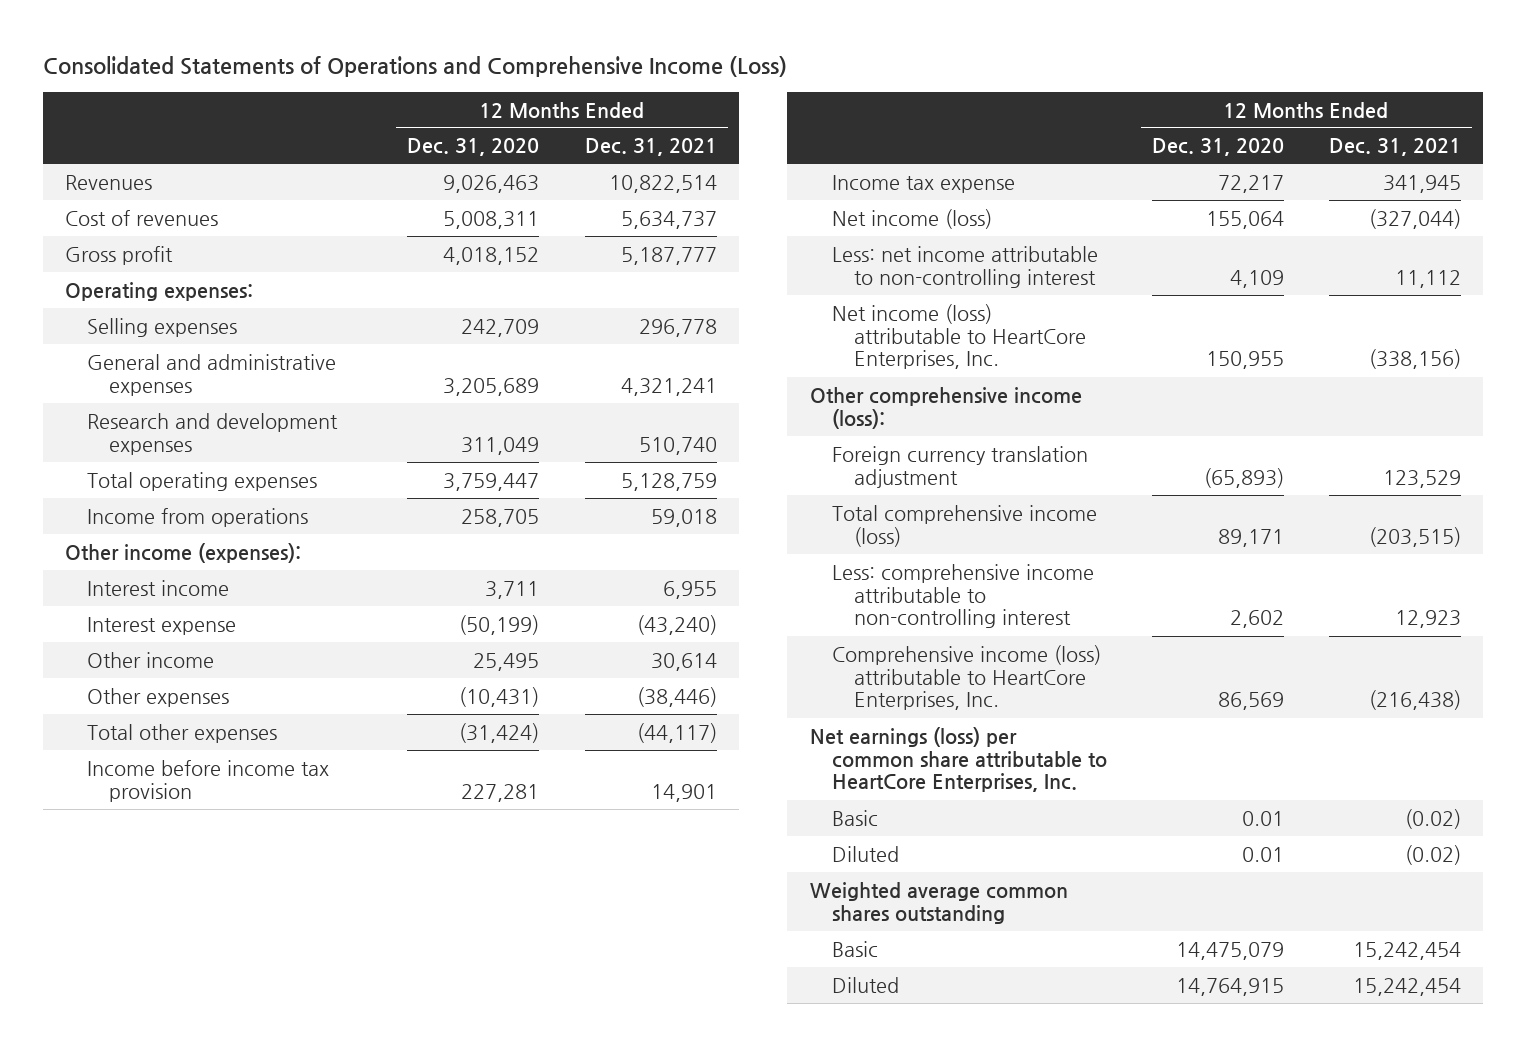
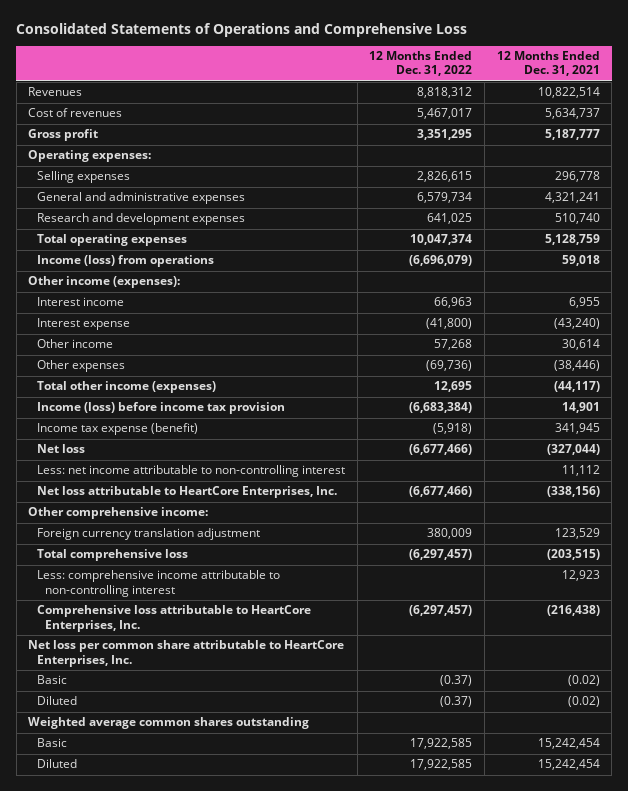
[42,55,787,77] Consolidated Statements of Operations and Comprehensive Income (Loss) -> [16,23,468,38] Consolidated Statements of Operations and Comprehensive Loss
[407,138,540,157] Dec. 31, 2020 -> none
none -> [369,51,473,77] 12 Months Ended Dec. 31, 2022
[87,507,309,527] Income from operations -> [36,255,214,268] Income (loss) from operations
[87,723,278,743] Total other expenses -> [36,381,216,394] Total other income (expenses)
[87,759,330,802] Income before income tax provision -> [36,402,285,415] Income (loss) before income tax provision
[831,174,1015,193] Income tax expense -> [36,423,198,436] Income tax expense (benefit)
[831,208,992,229] Net income (loss) -> [36,444,85,454] Net loss
[831,303,1086,370] Net income (loss) attributable to HeartCore Enterprises, Inc. -> [36,486,337,499] Net loss attributable to HeartCore Enterprises, Inc.
[809,386,1082,429] Other comprehensive income (loss): -> [28,507,209,520] Other comprehensive income:
[831,504,1097,547] Total comprehensive income (loss) -> [36,549,188,562] Total comprehensive loss
[831,644,1101,711] Comprehensive income (loss) attributable to HeartCore Enterprises, Inc. -> [36,605,311,632] Comprehensive loss attributable to HeartCore Enterprises, Inc.
[809,726,1107,793] Net earnings (loss) per common share attributable to HeartCore Enterprises, Inc. -> [28,640,345,667] Net loss per common share attributable to HeartCore Enterprises, Inc.

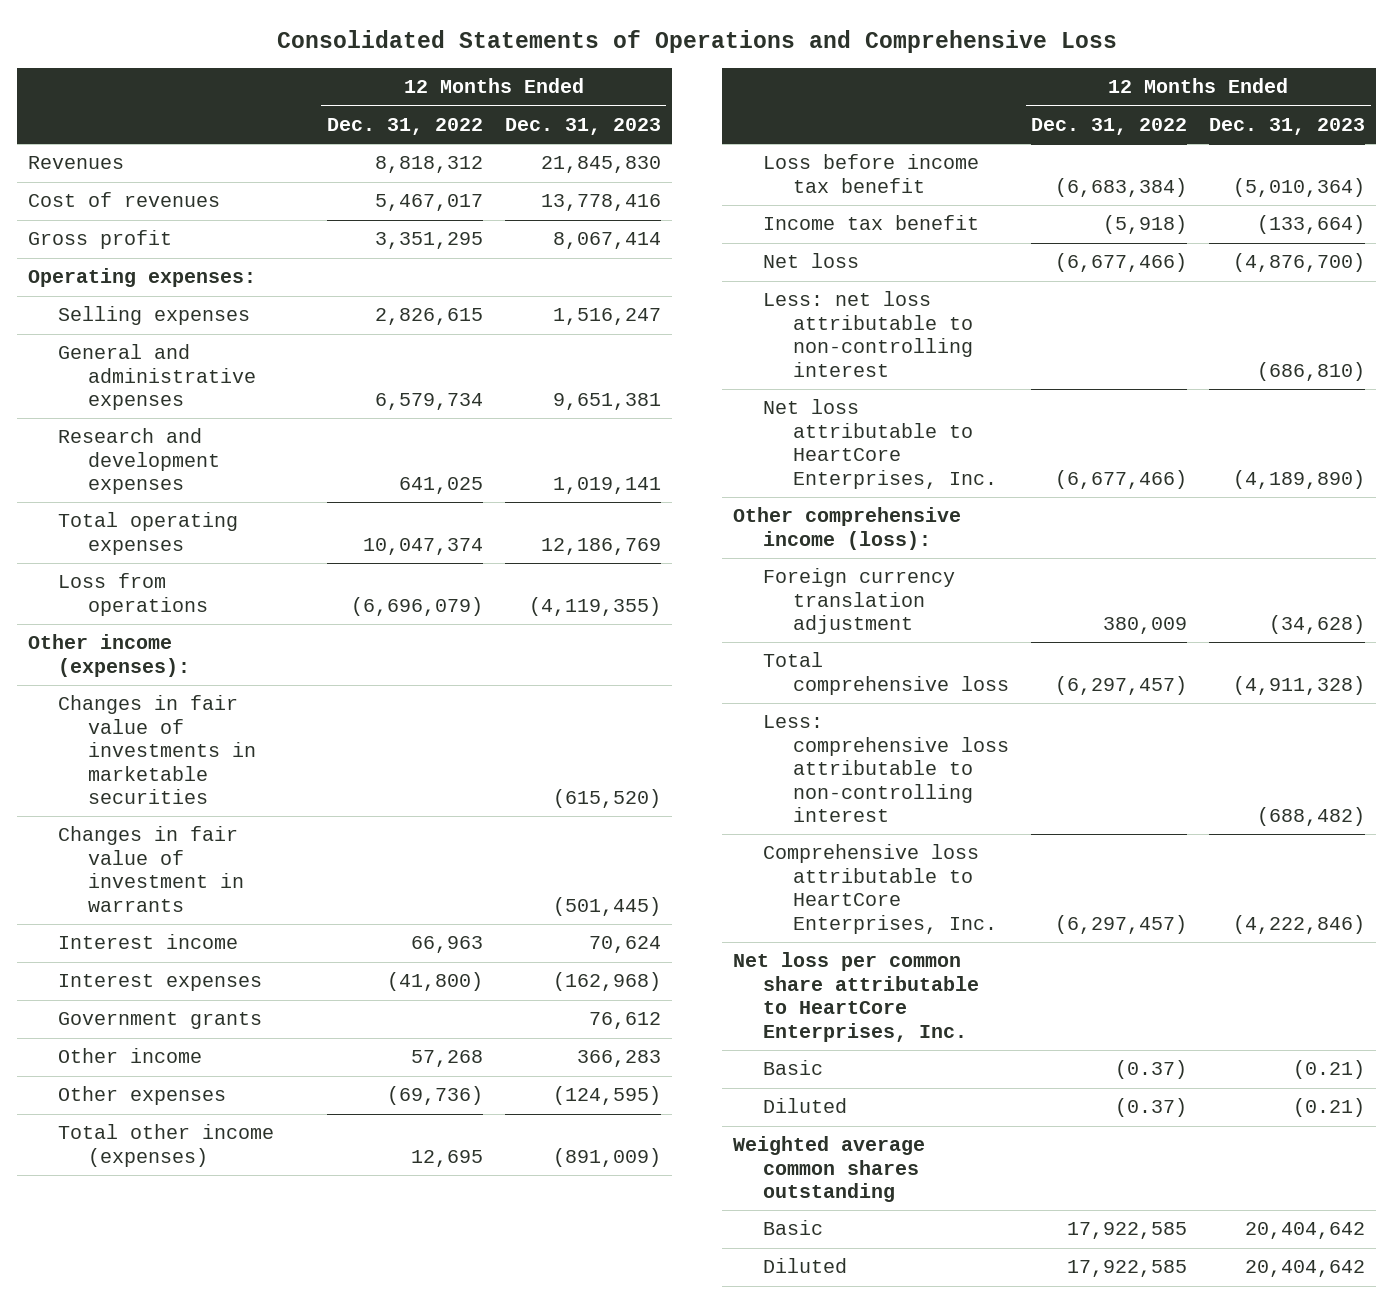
[496,51,600,77] 12 Months Ended Dec. 31, 2021 -> none
none -> [504,117,661,135] Dec. 31, 2023
[36,255,214,268] Income (loss) from operations -> [58,573,209,616] Loss from operations
none -> [58,695,257,805] Changes in fair value of investments in marketable securities
none -> [58,826,245,912] Changes in fair value of investment in warrants
[36,318,130,331] Interest expense -> [58,974,263,992] Interest expenses
none -> [58,1012,263,1030] Government grants
[36,402,285,415] Income (loss) before income tax provision -> [762,154,979,193] Loss before income tax benefit
[36,423,198,436] Income tax expense (benefit) -> [762,215,979,231] Income tax benefit
[36,465,345,478] Less: net income attributable to non-controlling interest -> [762,291,973,377] Less: net loss attributable to non-controlling interest
[28,507,209,520] Other comprehensive income: -> [732,507,961,550] Other comprehensive income (loss):
[36,570,280,597] Less: comprehensive income attributable to non-controlling interest -> [762,715,1009,823] Less: comprehensive loss attributable to non-controlling interest

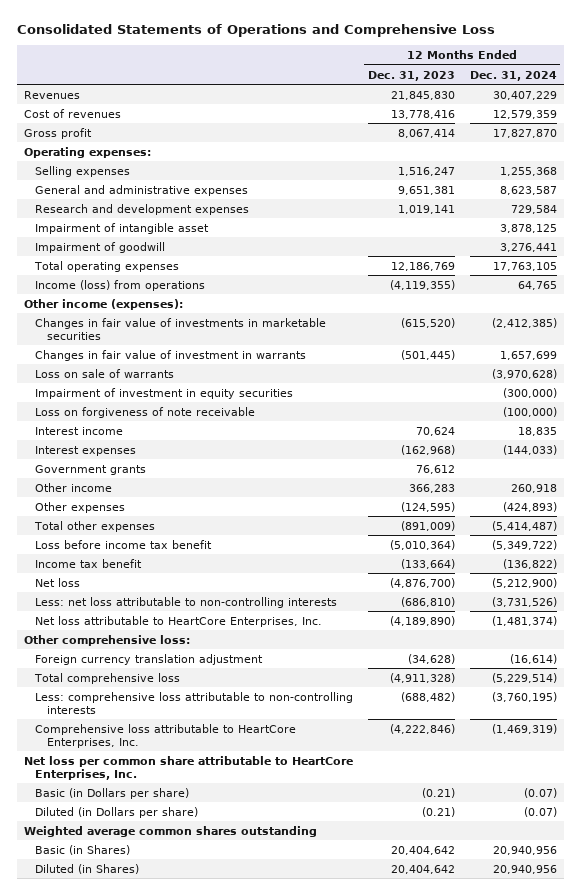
[326,117,483,135] Dec. 31, 2022 -> none
none -> [469,70,557,81] Dec. 31, 2024
none -> [35,222,210,234] Impairment of intangible asset
none -> [35,241,166,253] Impairment of goodwill
[58,573,209,616] Loss from operations -> [35,279,206,291] Income (loss) from operations
none -> [35,368,175,378] Loss on sale of warrants
none -> [35,387,294,399] Impairment of investment in equity securities
none -> [35,406,256,418] Loss on forgiveness of note receivable
[58,1124,275,1167] Total other income (expenses) -> [34,520,156,532] Total other expenses
[762,291,973,377] Less: net loss attributable to non-controlling interest -> [35,596,338,608] Less: net loss attributable to non-controlling interests
[732,507,961,550] Other comprehensive income (loss): -> [24,634,191,646] Other comprehensive loss:
[762,715,1009,823] Less: comprehensive loss attributable to non-controlling interest -> [35,691,354,714] Less: comprehensive loss attributable to non-controlling interests
[762,1060,823,1076] Basic -> [35,787,190,799] Basic (in Dollars per share)
[762,1098,847,1114] Diluted -> [35,806,199,818] Diluted (in Dollars per share)
[762,1220,823,1236] Basic -> [35,844,131,855] Basic (in Shares)
[762,1258,847,1274] Diluted -> [35,863,140,874] Diluted (in Shares)

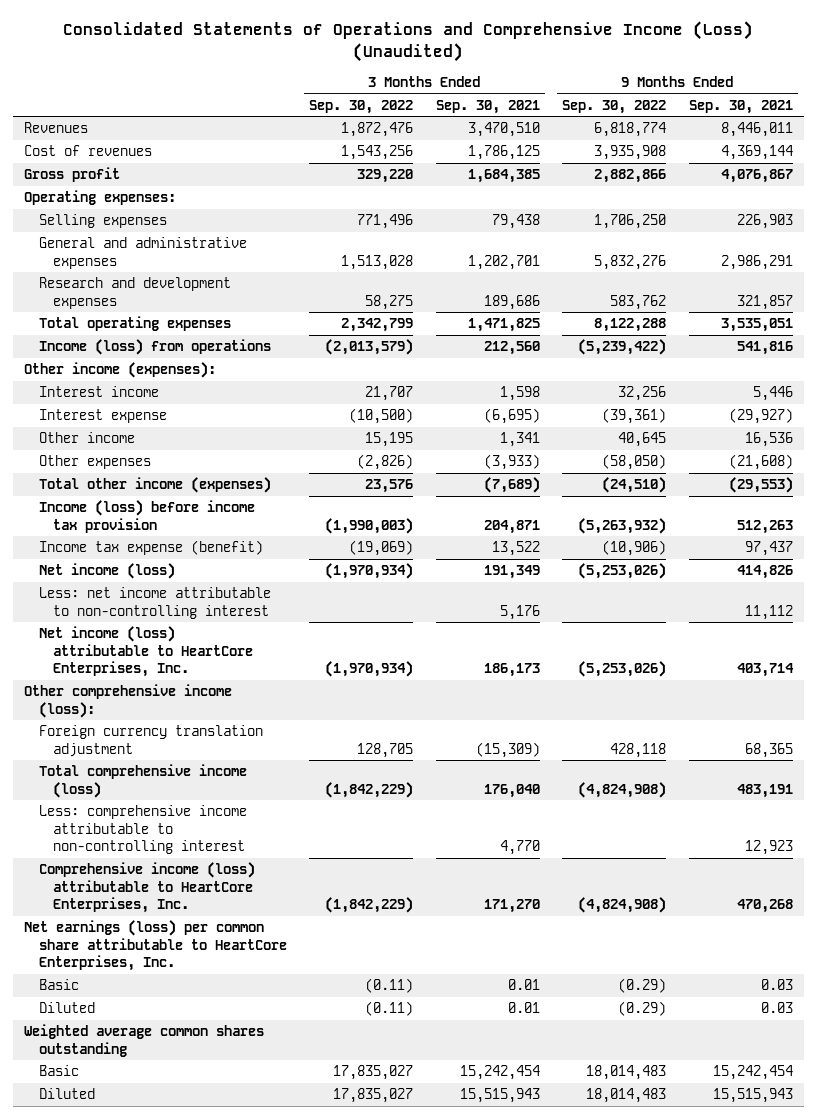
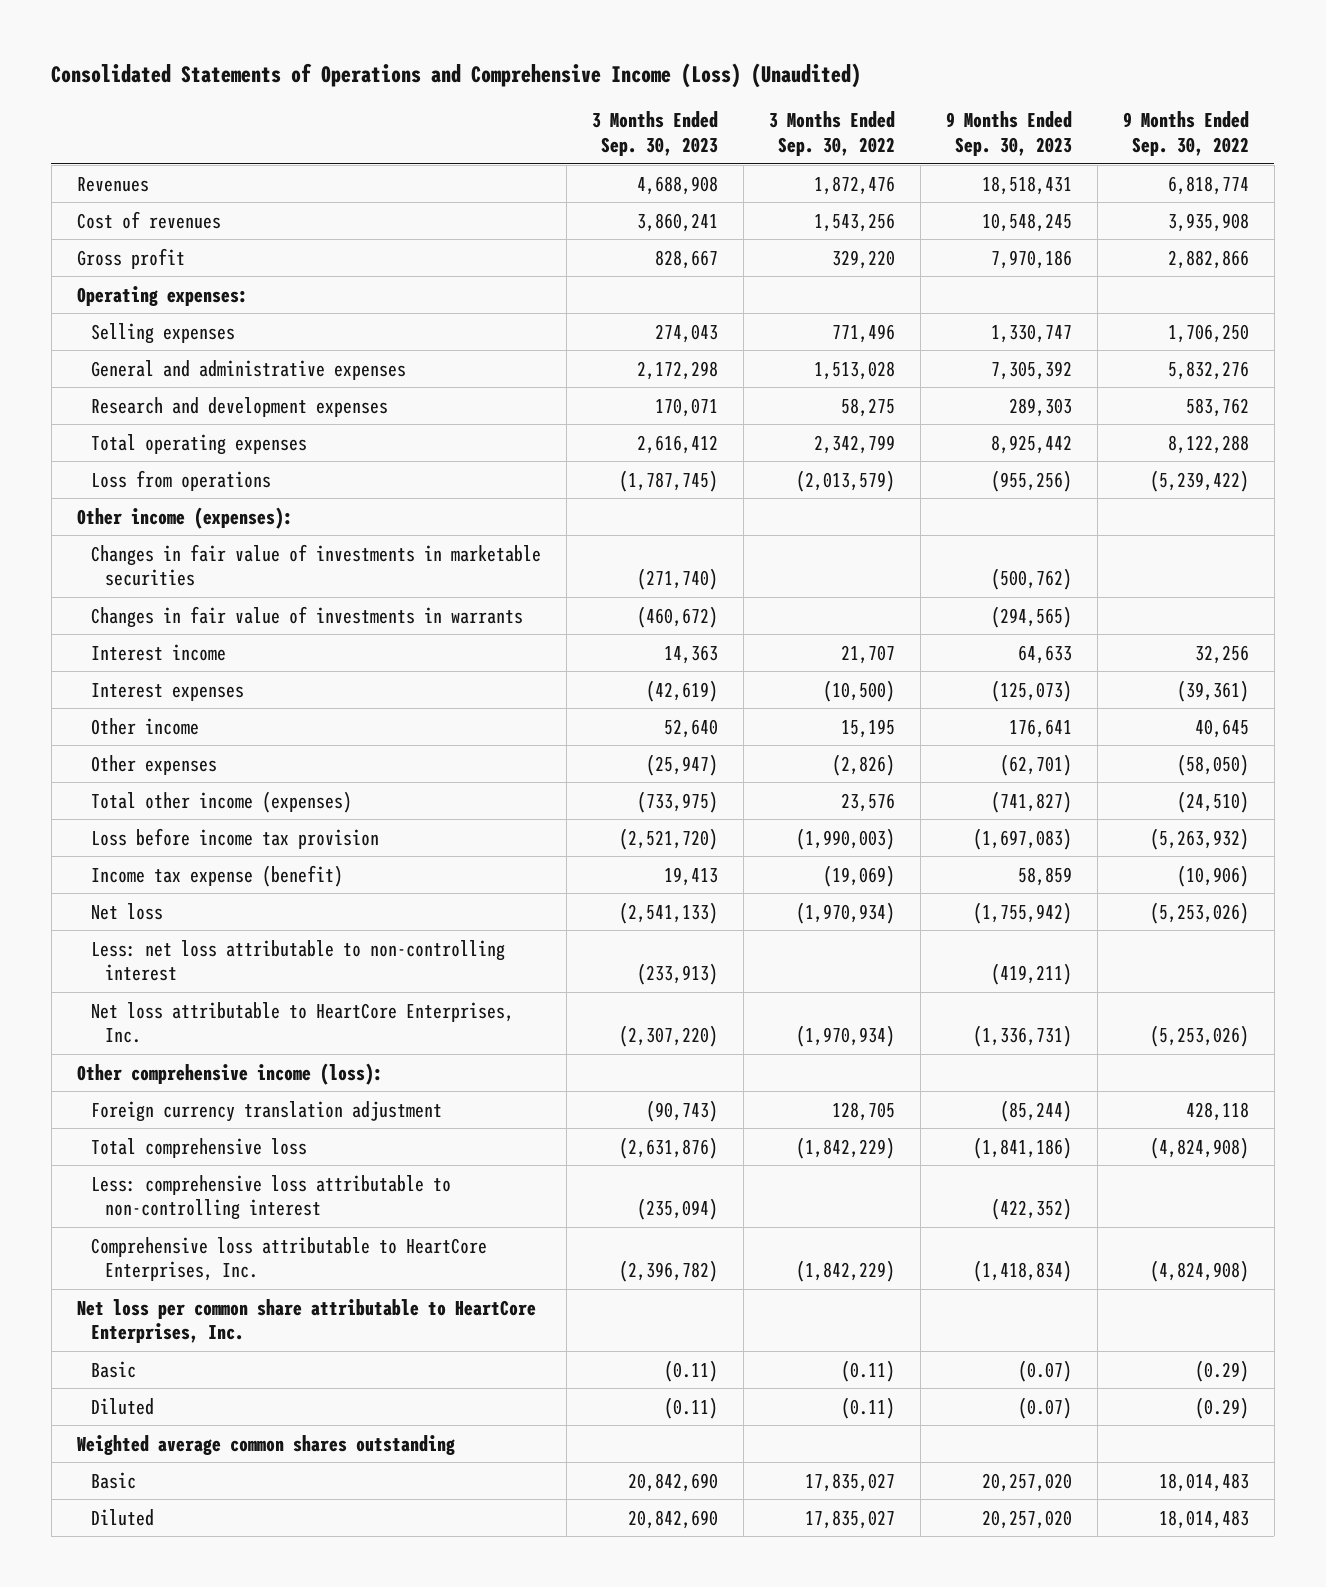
[435,99,540,114] Sep. 30, 2021 -> none
[688,99,793,114] Sep. 30, 2021 -> none
none -> [591,111,718,156] 3 Months Ended Sep. 30, 2023
none -> [945,111,1072,156] 9 Months Ended Sep. 30, 2023
[38,339,271,356] Income (loss) from operations -> [90,469,271,491] Loss from operations
none -> [90,543,541,586] Changes in fair value of investments in marketable securities
none -> [90,605,523,628] Changes in fair value of investments in warrants
[38,409,167,424] Interest expense -> [90,682,244,701] Interest expenses
[38,500,255,533] Income (loss) before income tax provision -> [90,827,379,849] Loss before income tax provision
[38,563,175,580] Net income (loss) -> [90,902,163,920] Net loss
[38,587,271,619] Less: net income attributable to non-controlling interest -> [90,939,505,981] Less: net loss attributable to non-controlling interest
[38,626,254,678] Net income (loss) attributable to HeartCore Enterprises, Inc. -> [90,1001,514,1043] Net loss attributable to HeartCore Enterprises, Inc.
[38,764,247,798] Total comprehensive income (loss) -> [90,1137,307,1158] Total comprehensive loss
[38,805,247,855] Less: comprehensive income attributable to non-controlling interest -> [90,1174,451,1220] Less: comprehensive loss attributable to non-controlling interest
[38,862,255,914] Comprehensive income (loss) attributable to HeartCore Enterprises, Inc. -> [90,1236,487,1281] Comprehensive loss attributable to HeartCore Enterprises, Inc.
[24,920,287,972] Net earnings (loss) per common share attributable to HeartCore Enterprises, Inc. -> [76,1298,536,1343] Net loss per common share attributable to HeartCore Enterprises, Inc.

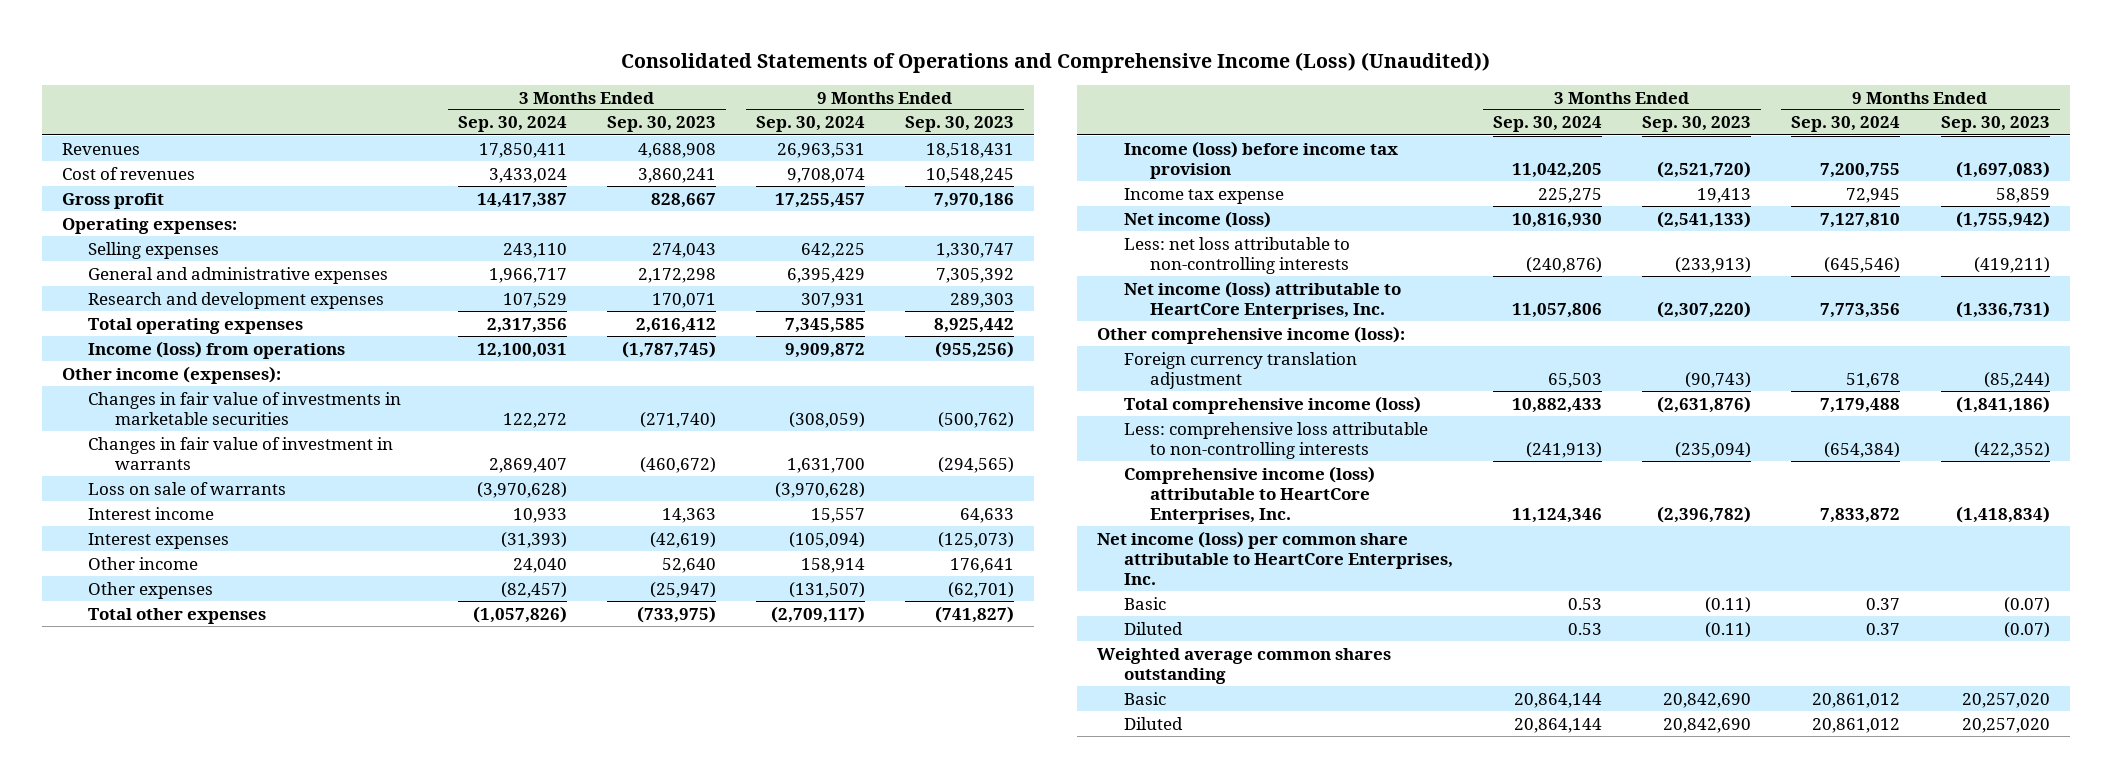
[51,63,862,89] Consolidated Statements of Operations and Comprehensive Income (Loss) (Unaudited) -> [620,52,1490,74] Consolidated Statements of Operations and Comprehensive Income (Loss) (Unaudited))
[768,111,895,156] 3 Months Ended Sep. 30, 2022 -> none
[1122,111,1249,156] 9 Months Ended Sep. 30, 2022 -> none
none -> [457,116,567,133] Sep. 30, 2024
none -> [756,116,866,133] Sep. 30, 2024
[90,469,271,491] Loss from operations -> [88,340,346,359] Income (loss) from operations
[90,605,523,628] Changes in fair value of investments in warrants -> [88,436,394,470] Changes in fair value of investment in warrants
none -> [88,481,287,495] Loss on sale of warrants
[90,790,352,813] Total other income (expenses) -> [88,607,267,624] Total other expenses
[90,827,379,849] Loss before income tax provision -> [1123,140,1398,179] Income (loss) before income tax provision
[90,864,343,887] Income tax expense (benefit) -> [1123,187,1284,204] Income tax expense
[90,902,163,920] Net loss -> [1123,210,1271,228] Net income (loss)
[90,939,505,981] Less: net loss attributable to non-controlling interest -> [1123,236,1350,274] Less: net loss attributable to non-controlling interests
[90,1001,514,1043] Net loss attributable to HeartCore Enterprises, Inc. -> [1123,280,1401,319] Net income (loss) attributable to HeartCore Enterprises, Inc.
[90,1137,307,1158] Total comprehensive loss -> [1123,395,1421,414] Total comprehensive income (loss)
[90,1174,451,1220] Less: comprehensive loss attributable to non-controlling interest -> [1123,421,1428,459] Less: comprehensive loss attributable to non-controlling interests
[90,1236,487,1281] Comprehensive loss attributable to HeartCore Enterprises, Inc. -> [1123,465,1375,525] Comprehensive income (loss) attributable to HeartCore Enterprises, Inc.
[76,1298,536,1343] Net loss per common share attributable to HeartCore Enterprises, Inc. -> [1097,530,1453,586] Net income (loss) per common share attributable to HeartCore Enterprises, Inc.

